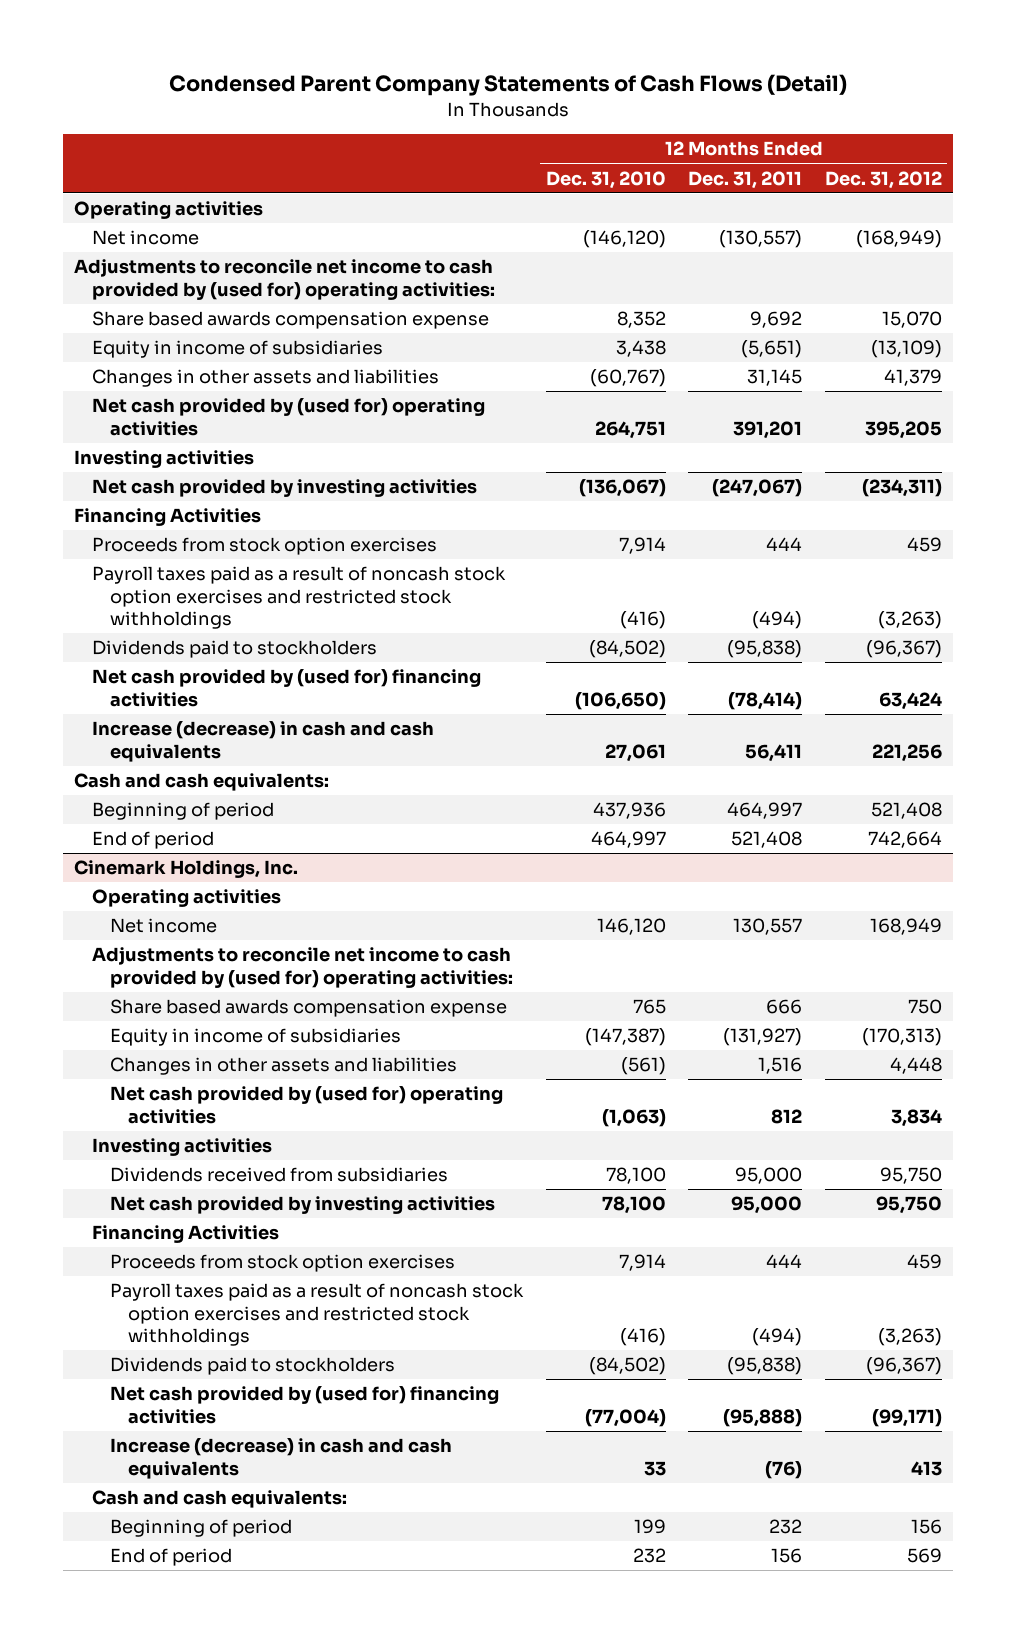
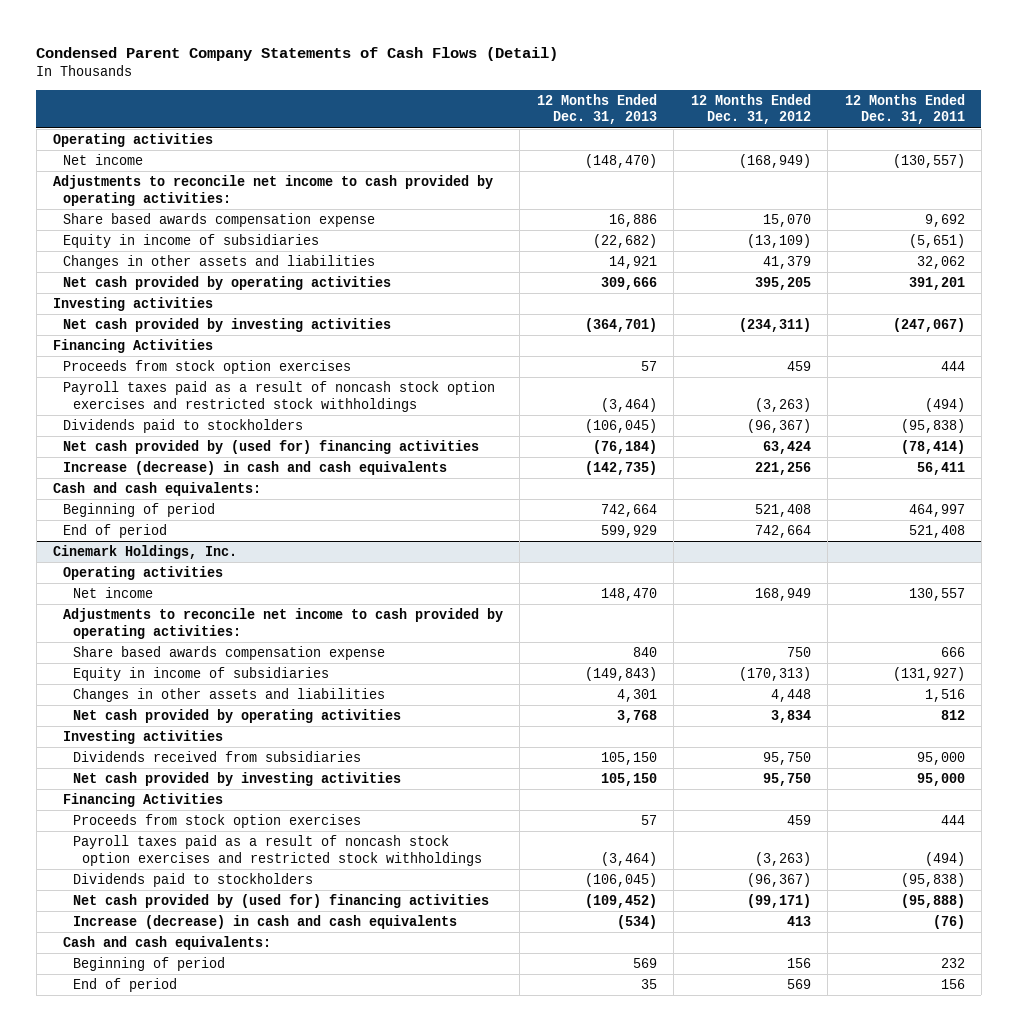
[545,170,666,189] Dec. 31, 2010 -> none
none -> [536,93,657,125] 12 Months Ended Dec. 31, 2013
[74,259,496,300] Adjustments to reconcile net income to cash provided by (used for) operating activities: -> [53,175,494,206] Adjustments to reconcile net income to cash provided by operating activities:
[747,369,803,387] 31,145 -> [916,256,965,270] 32,062
[92,398,486,436] Net cash provided by (used for) operating activities -> [62,276,391,291] Net cash provided by operating activities
[92,947,514,988] Adjustments to reconcile net income to cash provided by (used for) operating activities: -> [62,608,503,639] Adjustments to reconcile net income to cash provided by operating activities:
[110,1086,504,1124] Net cash provided by (used for) operating activities -> [72,709,401,724] Net cash provided by operating activities

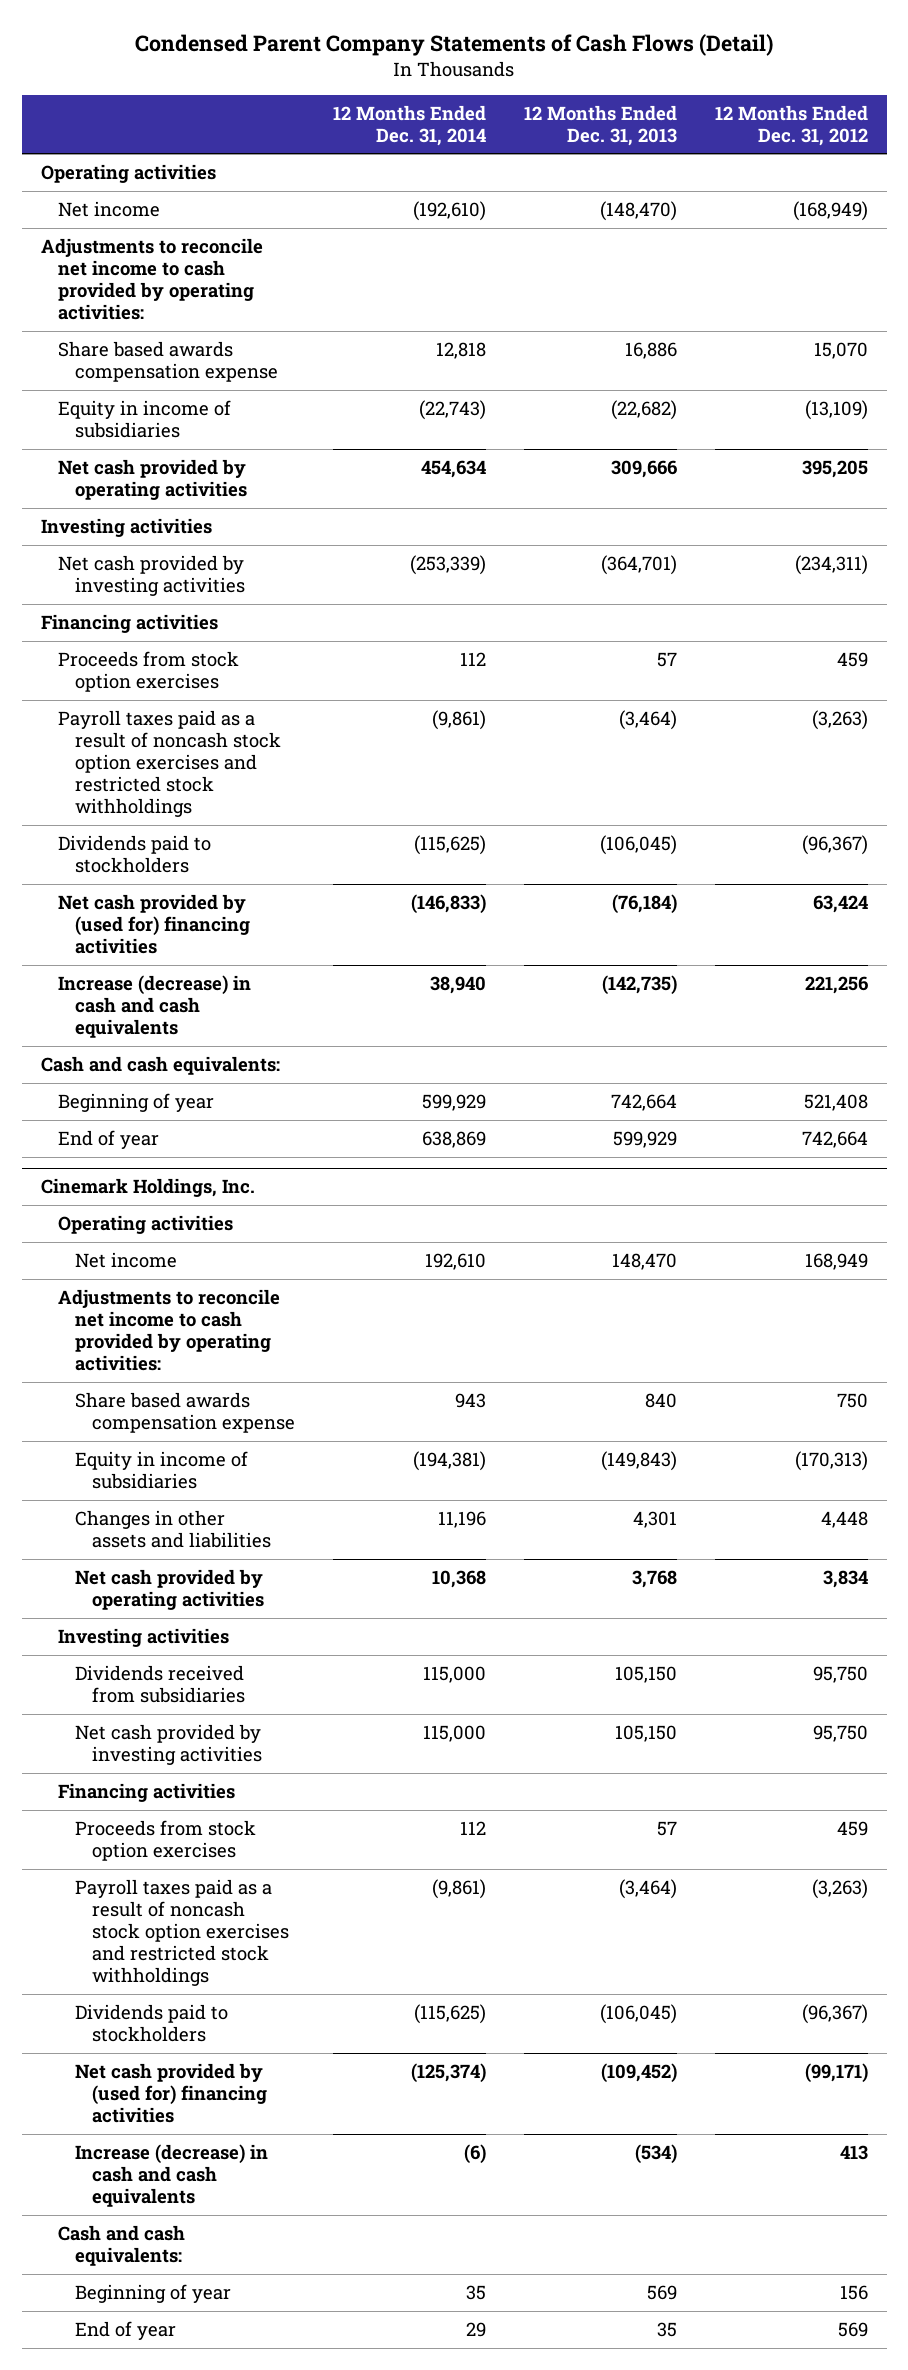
[844,93,965,125] 12 Months Ended Dec. 31, 2011 -> none
none -> [333,104,487,146] 12 Months Ended Dec. 31, 2014
[62,255,375,270] Changes in other assets and liabilities -> none
[53,339,214,354] Financing Activities -> [40,614,218,634] Financing activities
[62,503,215,518] Beginning of period -> [57,1093,214,1113] Beginning of year
[62,524,167,539] End of period -> [57,1130,159,1150] End of year
[62,793,223,808] Financing Activities -> [57,1783,235,1803] Financing activities
[72,957,225,972] Beginning of period -> [75,2284,232,2304] Beginning of year
[72,978,177,993] End of period -> [75,2321,177,2341] End of year

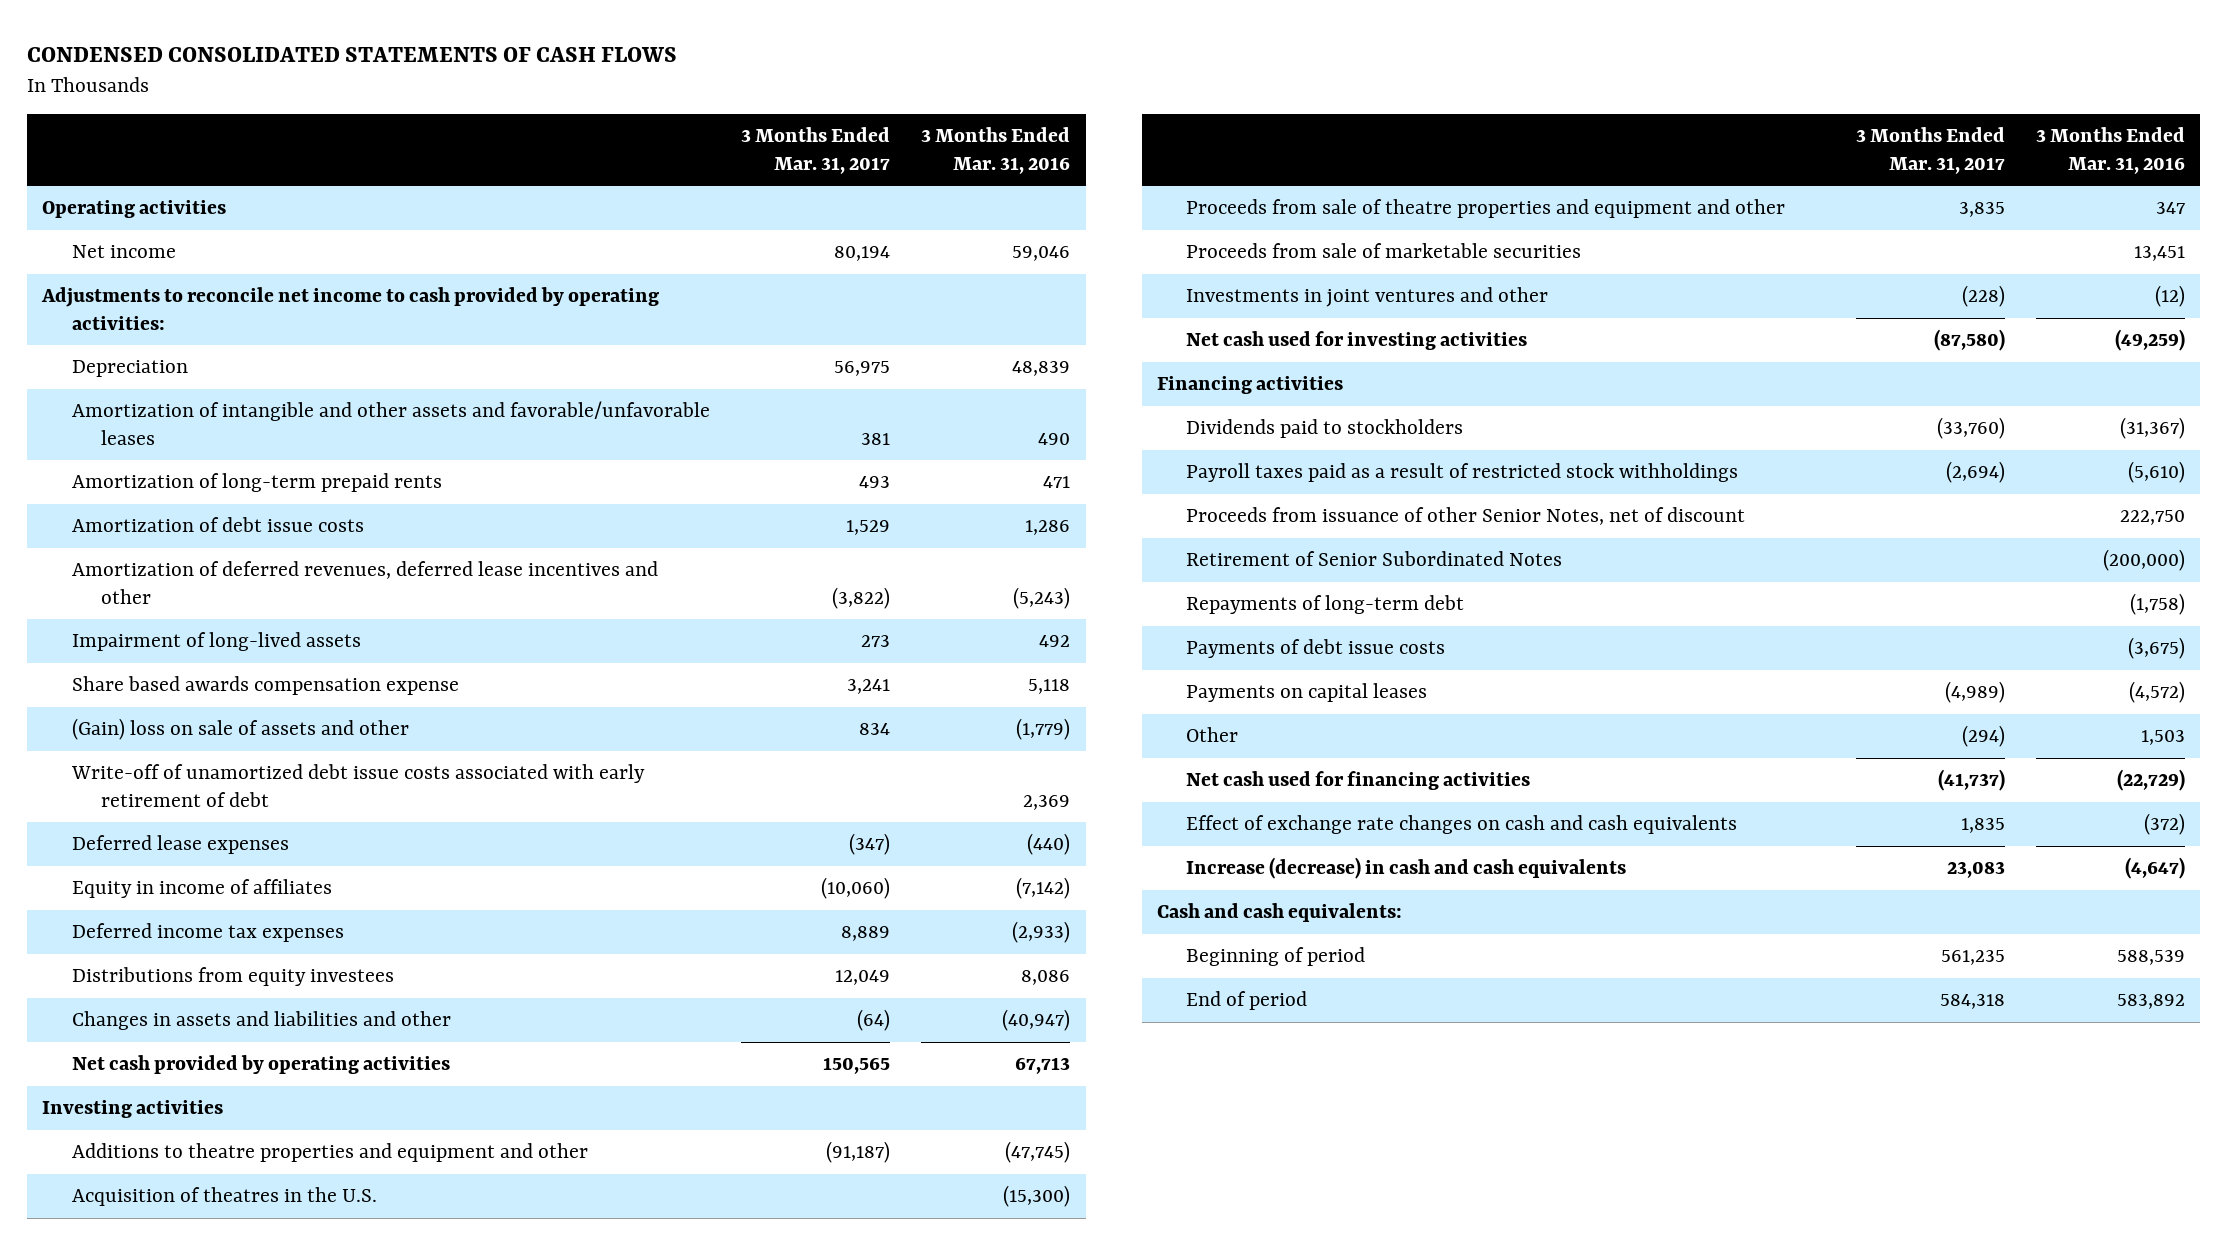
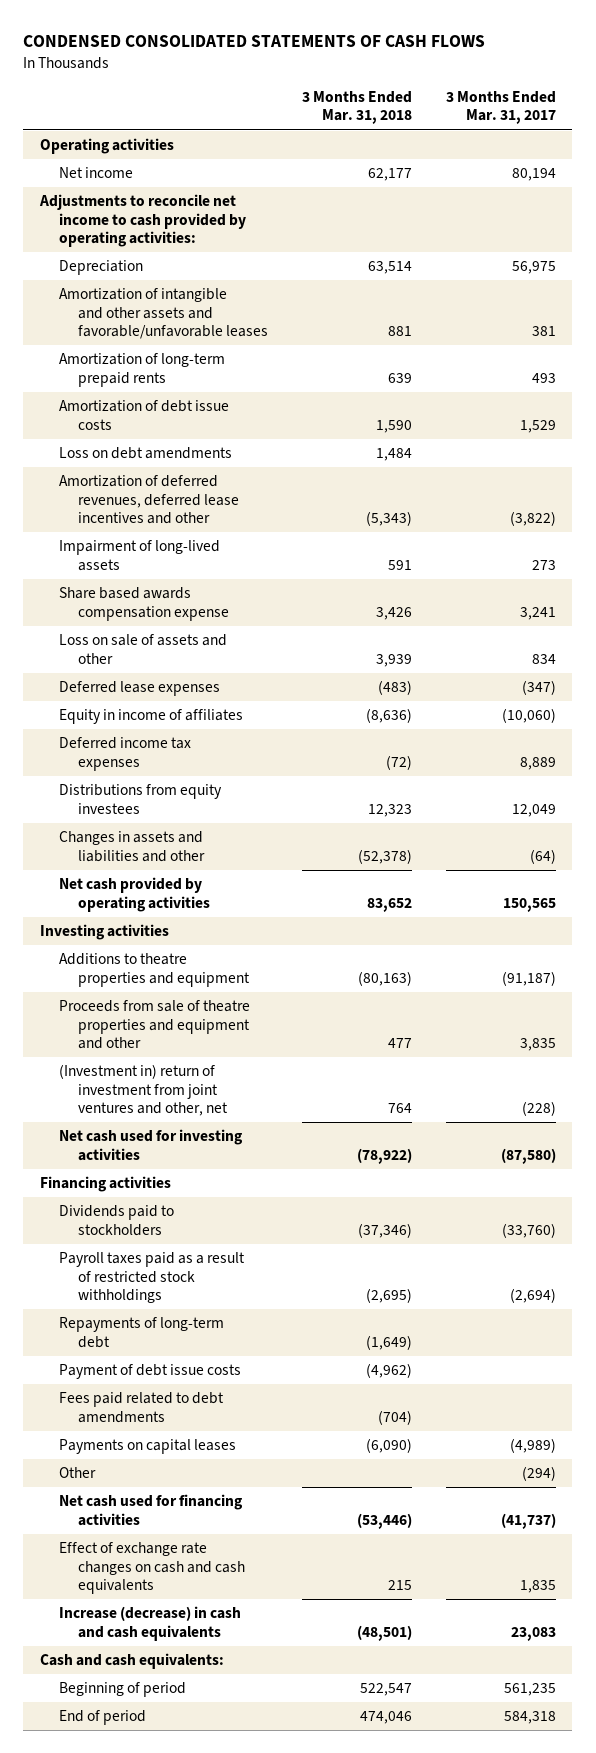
[920,127,1070,174] 3 Months Ended Mar. 31, 2016 -> none
none -> [302,91,413,125] 3 Months Ended Mar. 31, 2018
none -> [59,447,233,460] Loss on debt amendments
[70,764,645,807] Write-off of unamortized debt issue costs associated with early retirement of debt -> none
[71,718,409,741] (Gain) loss on sale of assets and other -> [59,634,228,664] Loss on sale of assets and other
[71,1187,377,1207] Acquisition of theatres in the U.S. -> none
[71,1143,588,1163] Additions to theatre properties and equipment and other -> [59,953,251,987] Additions to theatre properties and equipment
[1186,243,1582,259] Proceeds from sale of marketable securities -> none
[1186,287,1549,308] Investments in joint ventures and other -> [59,1064,229,1116] (Investment in) return of investment from joint ventures and other, net
[1186,507,1746,526] Proceeds from issuance of other Senior Notes, net of discount -> none
[1186,551,1563,567] Retirement of Senior Subordinated Notes -> none
[1186,639,1446,659] Payments of debt issue costs -> [59,1364,242,1380] Payment of debt issue costs
none -> [59,1392,225,1423] Fees paid related to debt amendments

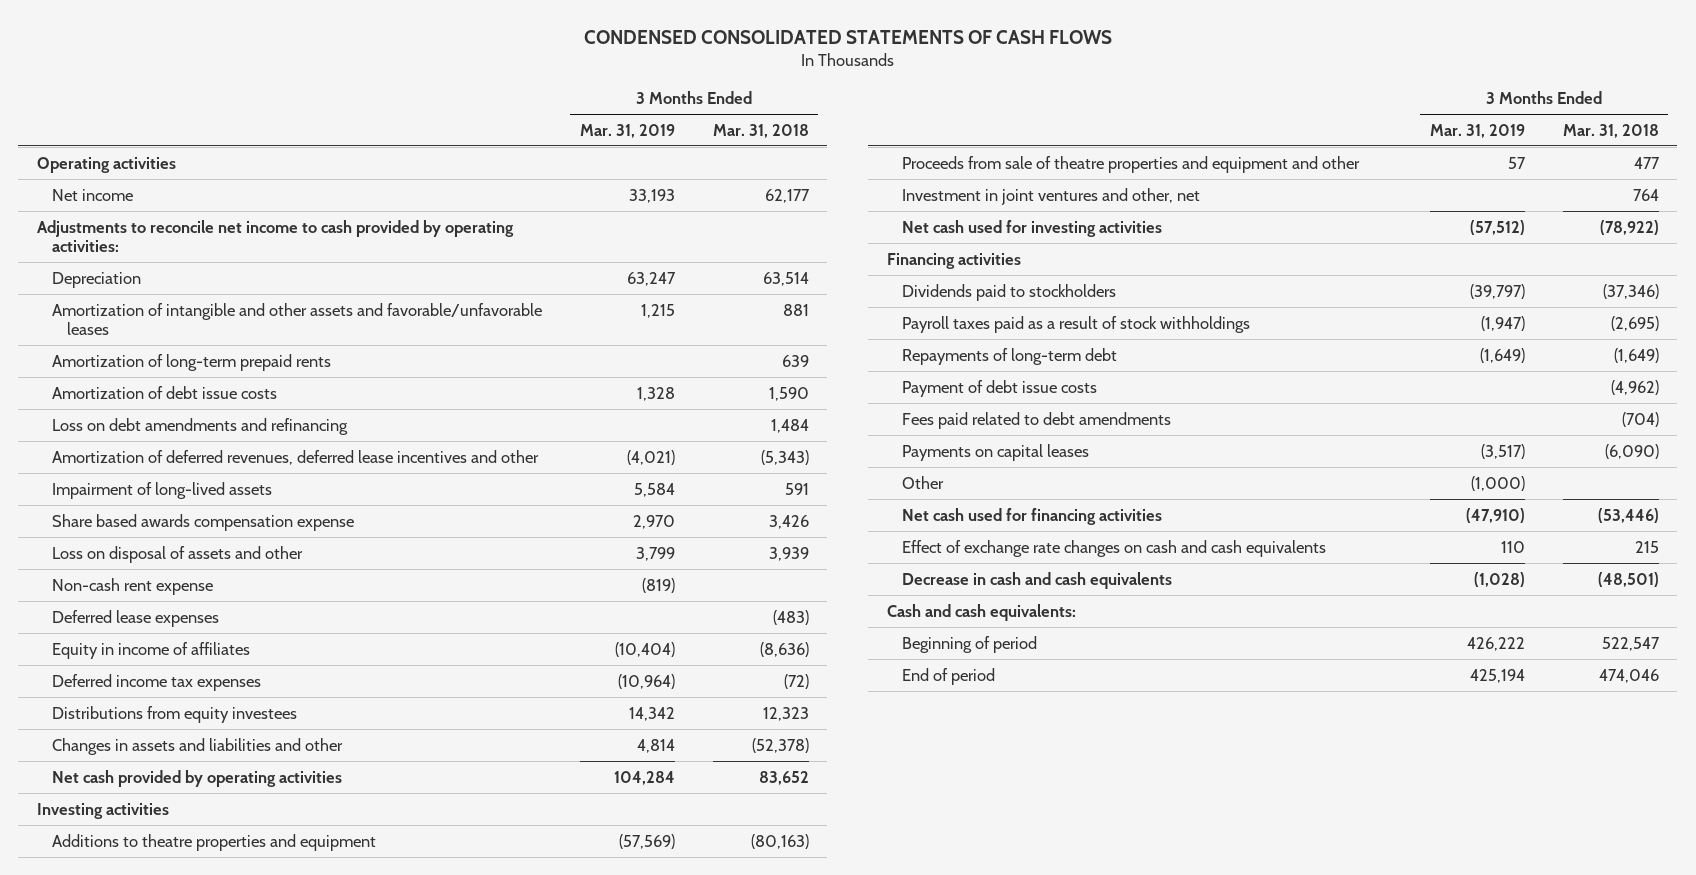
[445,91,556,125] 3 Months Ended Mar. 31, 2017 -> none
none -> [579,123,675,138] Mar. 31, 2019
[59,447,233,460] Loss on debt amendments -> [52,417,349,435] Loss on debt amendments and refinancing
[59,634,228,664] Loss on sale of assets and other -> [52,545,304,563] Loss on disposal of assets and other
none -> [52,577,214,595] Non-cash rent expense
[59,1064,229,1116] (Investment in) return of investment from joint ventures and other, net -> [902,187,1201,205] Investment in joint ventures and other, net
[59,1252,246,1303] Payroll taxes paid as a result of restricted stock withholdings -> [902,315,1251,333] Payroll taxes paid as a result of stock withholdings
[59,1606,242,1641] Increase (decrease) in cash and cash equivalents -> [902,571,1173,589] Decrease in cash and cash equivalents

